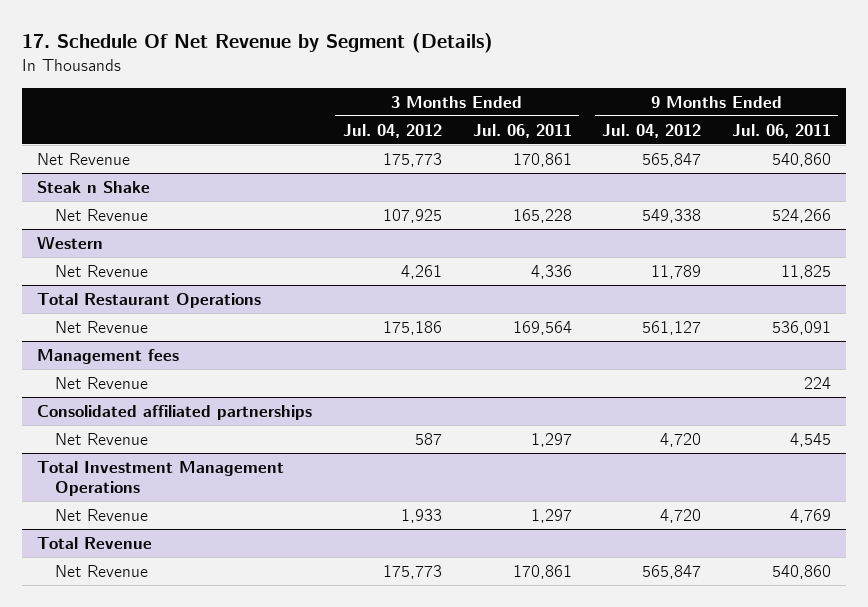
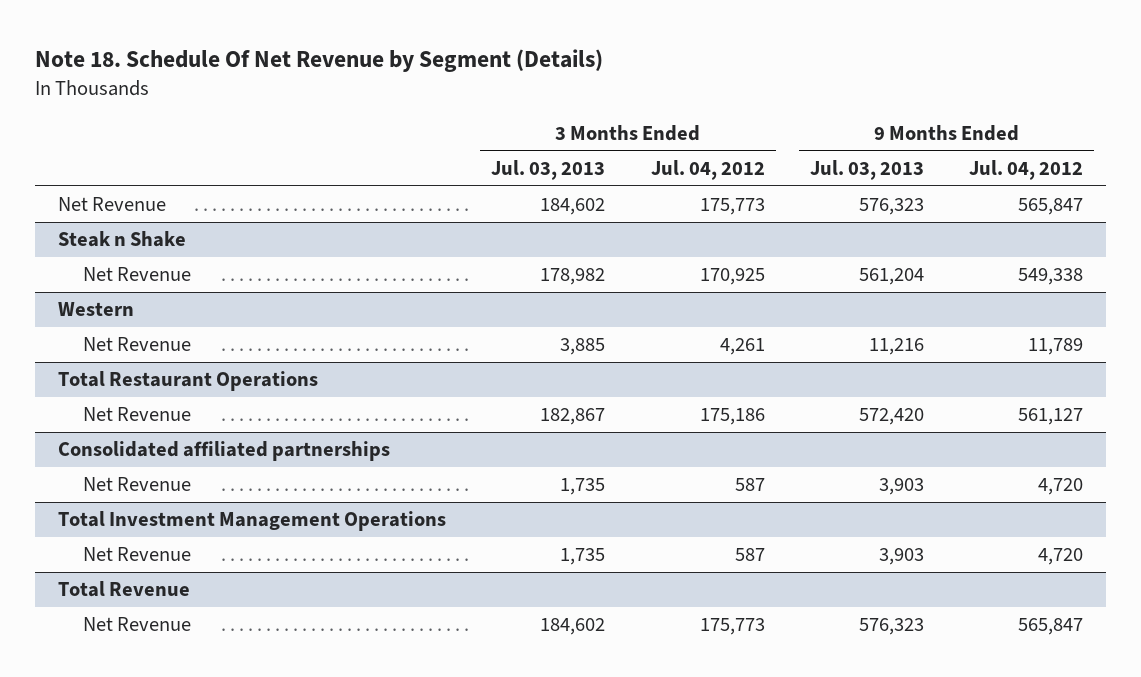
[22,33,494,54] 17. Schedule Of Net Revenue by Segment (Details) -> [35,49,604,73] Note 18. Schedule Of Net Revenue by Segment (Details)
[472,123,572,138] Jul. 06, 2011 -> none
[731,123,831,138] Jul. 06, 2011 -> none
none -> [491,159,606,180] Jul. 03, 2013
none -> [809,159,924,180] Jul. 03, 2013
[382,208,442,223] 107,925 -> [699,268,765,286] 170,925
[37,348,180,364] Management fees -> none
[54,376,148,389] Net Revenue -> none
[400,508,442,523] 1,933 -> [734,548,765,562] 587

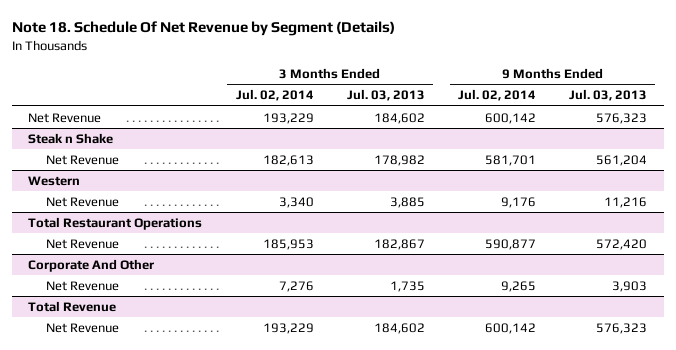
[650,159,765,180] Jul. 04, 2012 -> none
[969,159,1084,180] Jul. 04, 2012 -> none
none -> [235,89,314,102] Jul. 02, 2014
none -> [457,89,536,102] Jul. 02, 2014
[57,441,390,462] Consolidated affiliated partnerships -> none
[82,477,191,492] Net Revenue -> none
[57,511,446,532] Total Investment Management Operations -> none
none -> [28,258,155,272] Corporate And Other

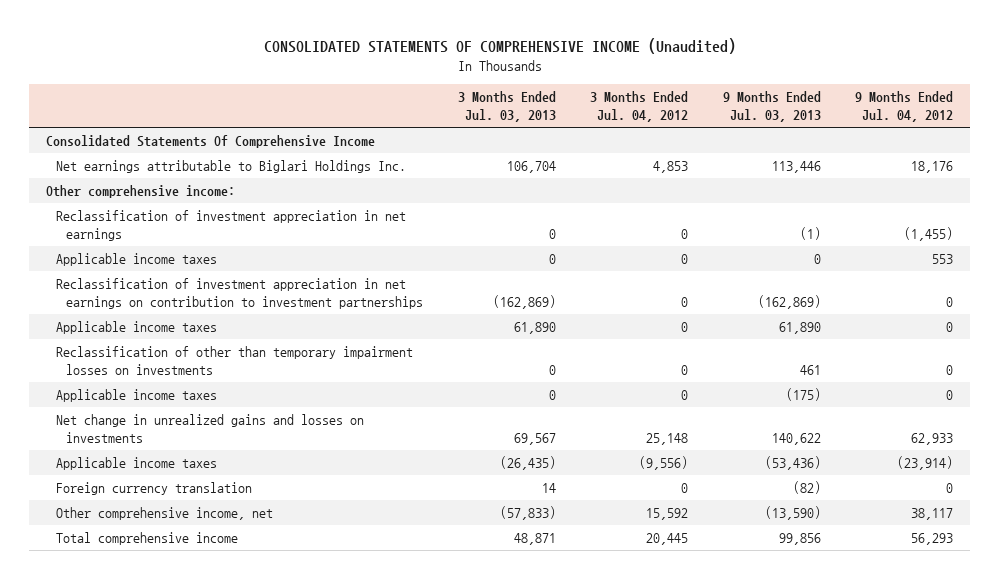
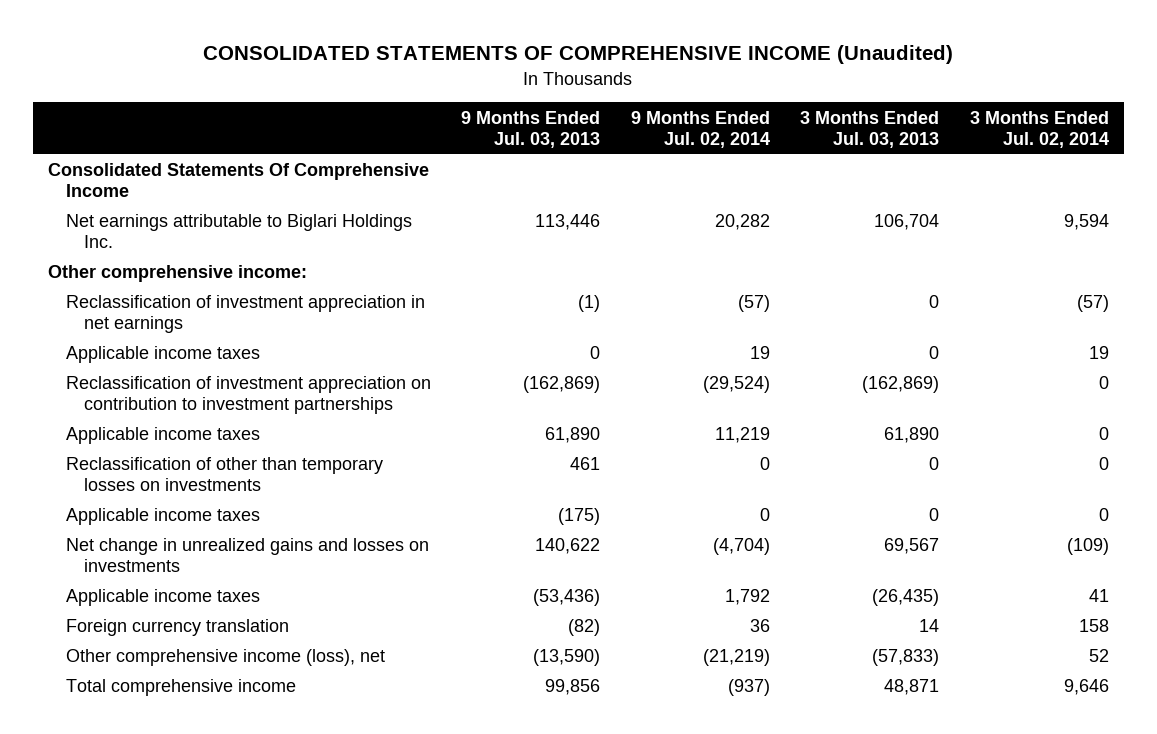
[590,91,689,123] 3 Months Ended Jul. 04, 2012 -> none
[855,91,954,123] 9 Months Ended Jul. 04, 2012 -> none
none -> [630,110,770,148] 9 Months Ended Jul. 02, 2014
none -> [969,110,1109,148] 3 Months Ended Jul. 02, 2014
[56,278,424,310] Reclassification of investment appreciation in net earnings on contribution to investment partnerships -> [65,376,431,415] Reclassification of investment appreciation on contribution to investment partnerships
[56,346,414,376] Reclassification of other than temporary impairment losses on investments -> [65,457,383,492] Reclassification of other than temporary losses on investments
[56,507,274,521] Other comprehensive income, net -> [65,649,385,667] Other comprehensive income (loss), net

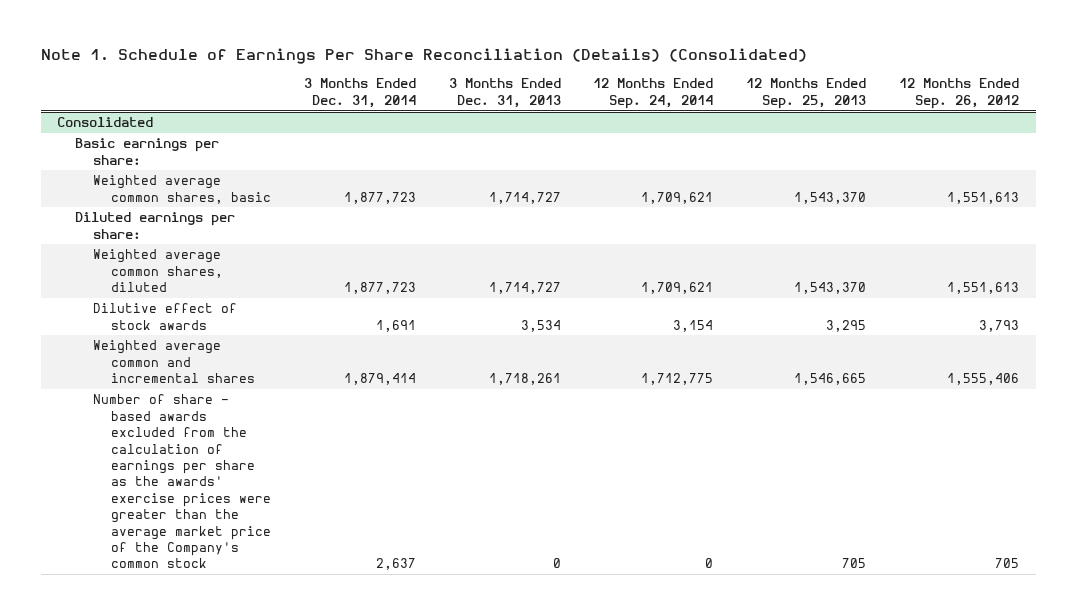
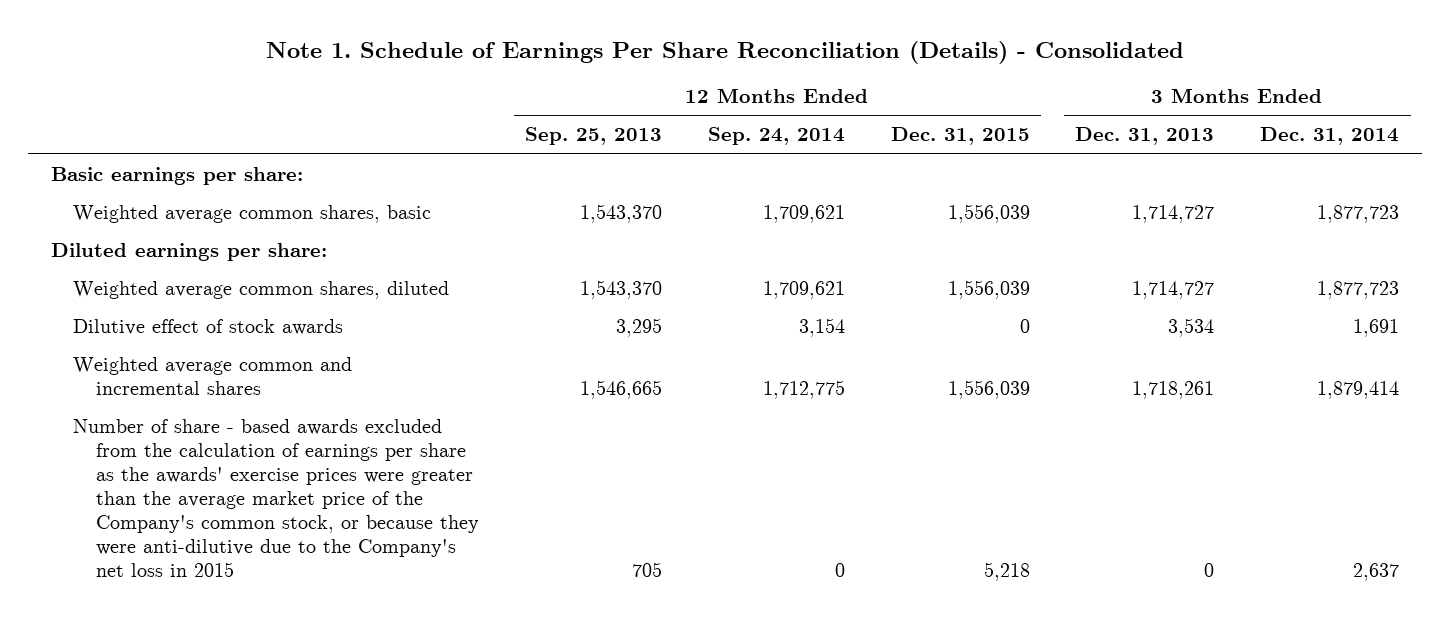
[40,48,807,65] Note 1. Schedule of Earnings Per Share Reconciliation (Details) (Consolidated) -> [266,40,1185,64] Note 1. Schedule of Earnings Per Share Reconciliation (Details) - Consolidated
[899,78,1020,109] 12 Months Ended Sep. 26, 2012 -> none
none -> [890,127,1030,146] Dec. 31, 2015
[57,117,154,128] Consolidated -> none
[92,394,271,569] Number of share - based awards excluded from the calculation of earnings per share as the awards' exercise prices were greater than the average market price of the Company's common stock -> [73,418,480,577] Number of share - based awards excluded from the calculation of earnings per share as the awards' exercise prices were greater than the average market price of the Company's common stock, or because they were anti-dilutive due to the Company's net loss in 2015

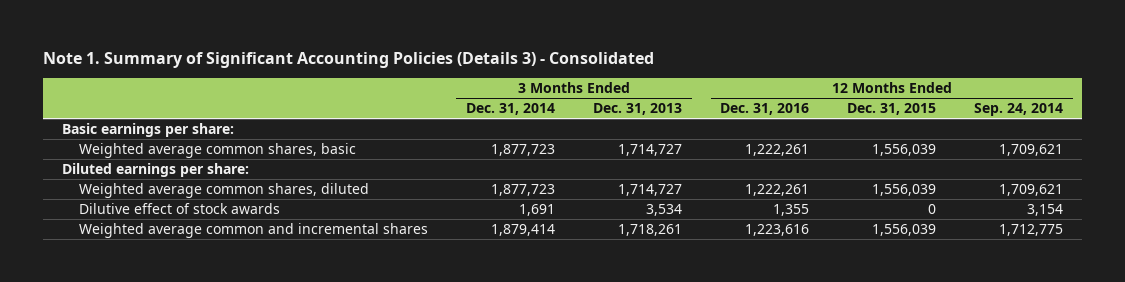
[266,40,1185,64] Note 1. Schedule of Earnings Per Share Reconciliation (Details) - Consolidated -> [42,52,654,69] Note 1. Summary of Significant Accounting Policies (Details 3) - Consolidated
[524,127,662,146] Sep. 25, 2013 -> none
none -> [720,103,810,116] Dec. 31, 2016
[73,418,480,577] Number of share - based awards excluded from the calculation of earnings per share as the awards' exercise prices were greater than the average market price of the Company's common stock, or because they were anti-dilutive due to the Company's net loss in 2015 -> none

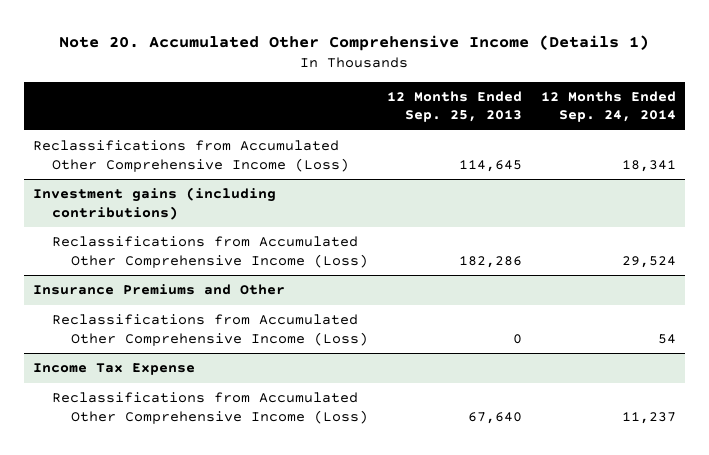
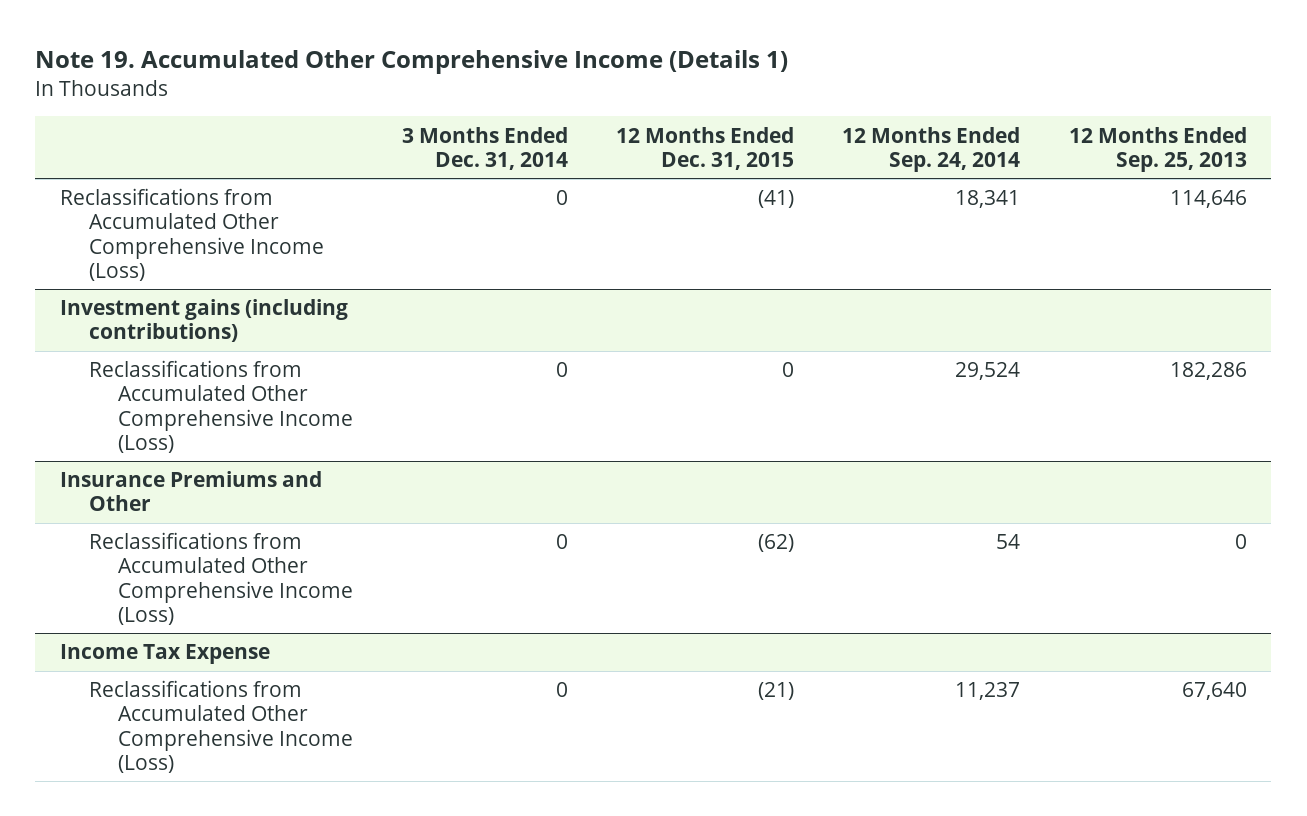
[59,34,650,51] Note 20. Accumulated Other Comprehensive Income (Details 1) -> [35,49,789,74] Note 19. Accumulated Other Comprehensive Income (Details 1)
none -> [401,126,568,170] 3 Months Ended Dec. 31, 2014
none -> [615,126,794,170] 12 Months Ended Dec. 31, 2015
[459,159,523,172] 114,645 -> [1169,190,1247,209] 114,646

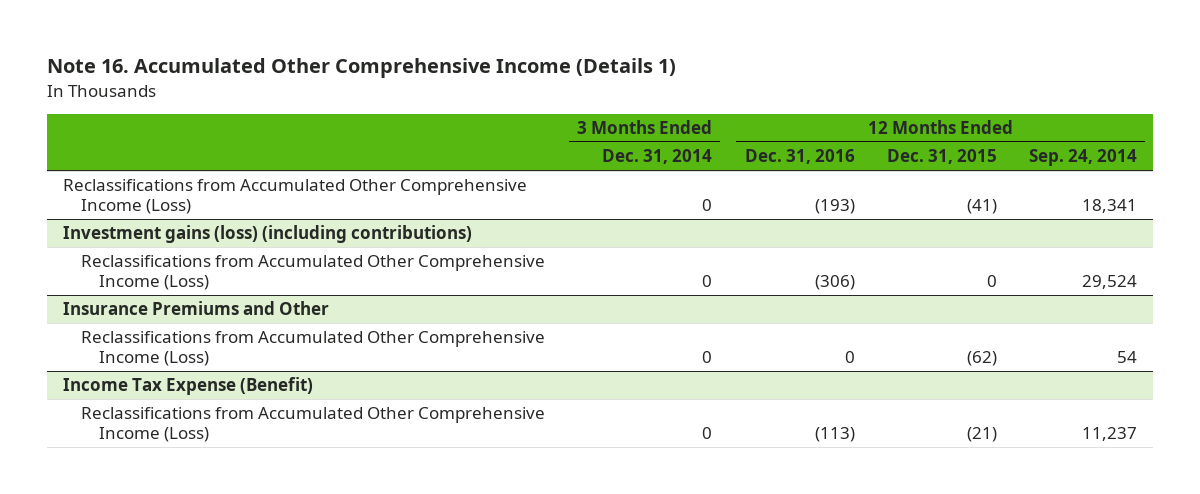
[35,49,789,74] Note 19. Accumulated Other Comprehensive Income (Details 1) -> [46,58,676,79] Note 16. Accumulated Other Comprehensive Income (Details 1)
[1068,126,1247,172] 12 Months Ended Sep. 25, 2013 -> none
none -> [744,149,855,165] Dec. 31, 2016
[59,299,348,343] Investment gains (including contributions) -> [62,225,472,244] Investment gains (loss) (including contributions)
[59,644,270,665] Income Tax Expense -> [62,377,313,396] Income Tax Expense (Benefit)

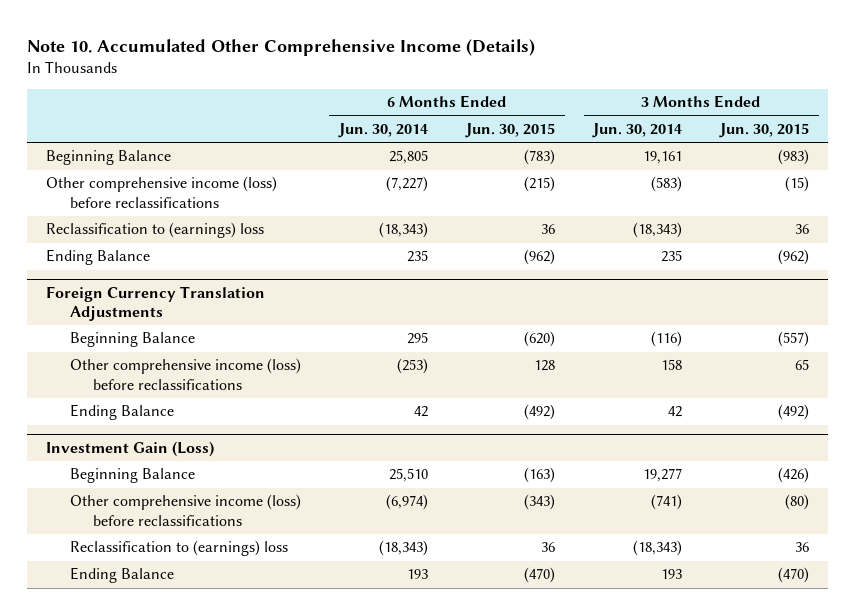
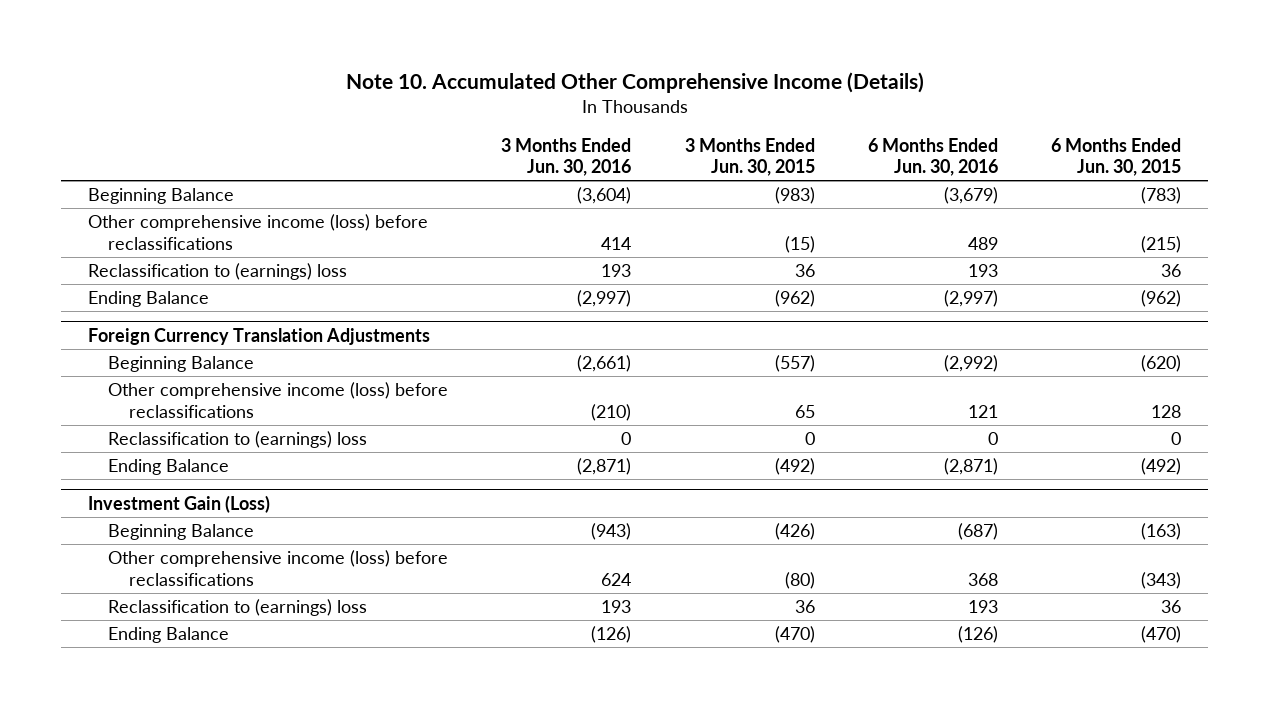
[337,123,428,139] Jun. 30, 2014 -> none
[592,123,683,139] Jun. 30, 2014 -> none
none -> [501,137,632,177] 3 Months Ended Jun. 30, 2016
none -> [868,137,999,177] 6 Months Ended Jun. 30, 2016
none -> [108,431,368,449] Reclassification to (earnings) loss

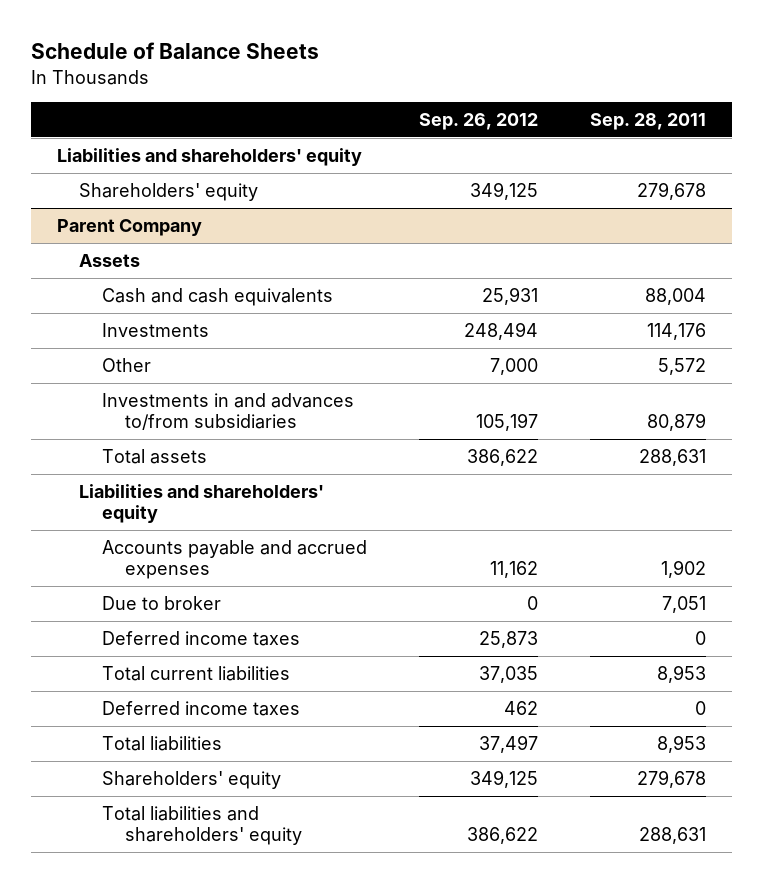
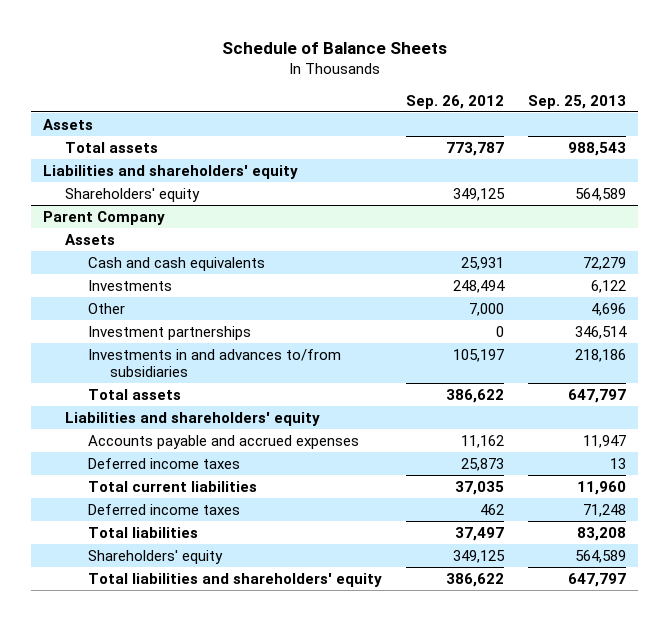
[590,112,707,130] Sep. 28, 2011 -> none
none -> [527,94,626,109] Sep. 25, 2013
none -> [43,118,94,130] Assets
none -> [65,141,159,153] Total assets
none -> [87,325,251,340] Investment partnerships
[102,596,222,611] Due to broker -> none

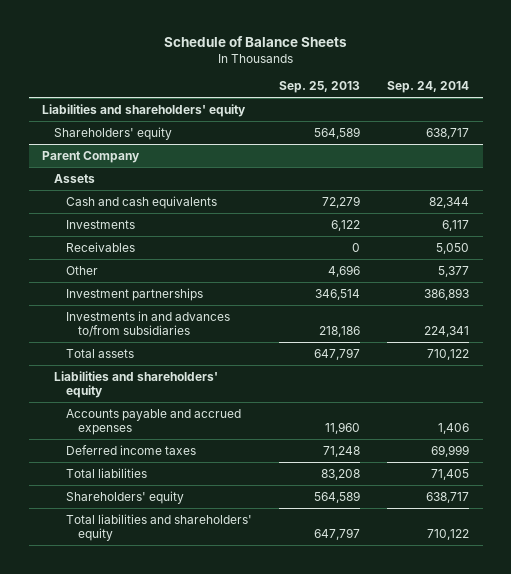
[405,94,504,109] Sep. 26, 2012 -> none
none -> [387,81,470,94] Sep. 24, 2014
[43,118,94,130] Assets -> none
[65,141,159,153] Total assets -> none
none -> [66,241,136,252] Receivables
[87,457,240,469] Deferred income taxes -> none
[87,480,257,492] Total current liabilities -> none
[582,434,626,448] 11,947 -> [325,421,361,434] 11,960

